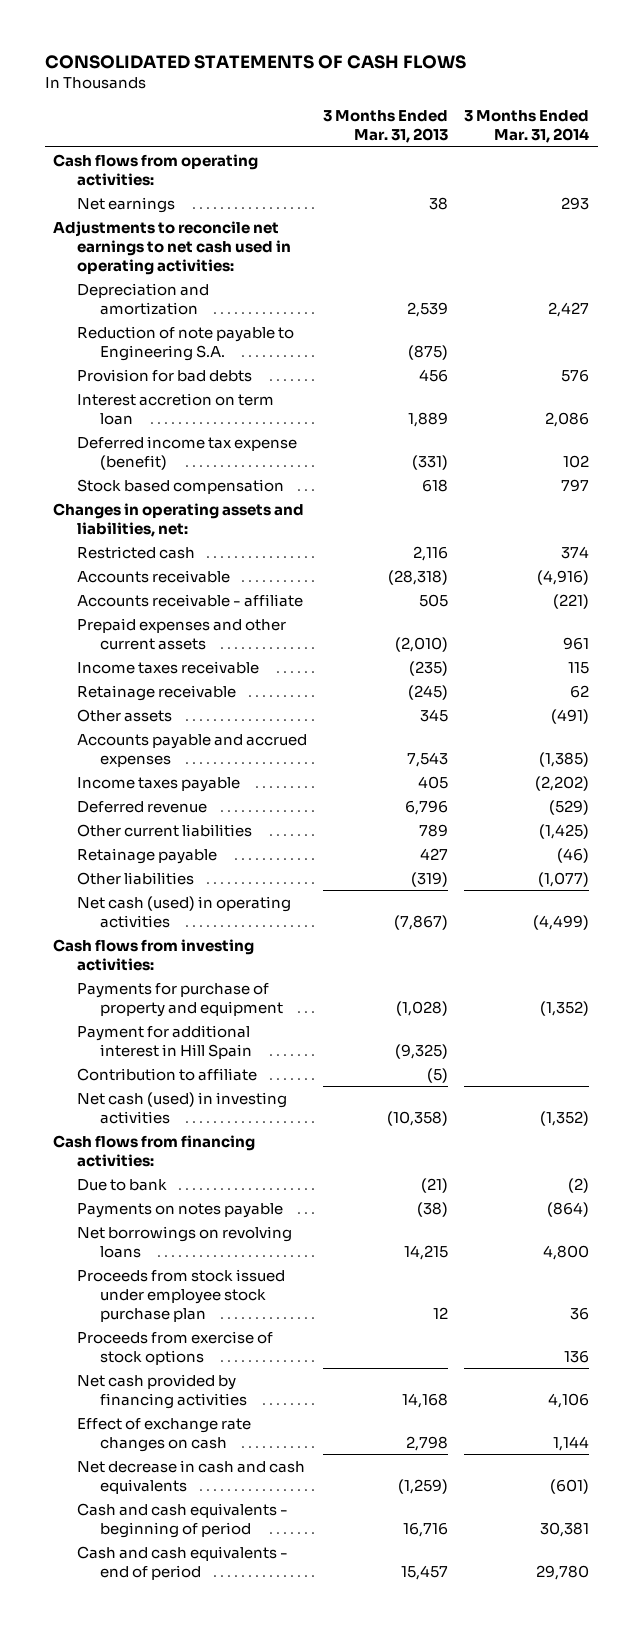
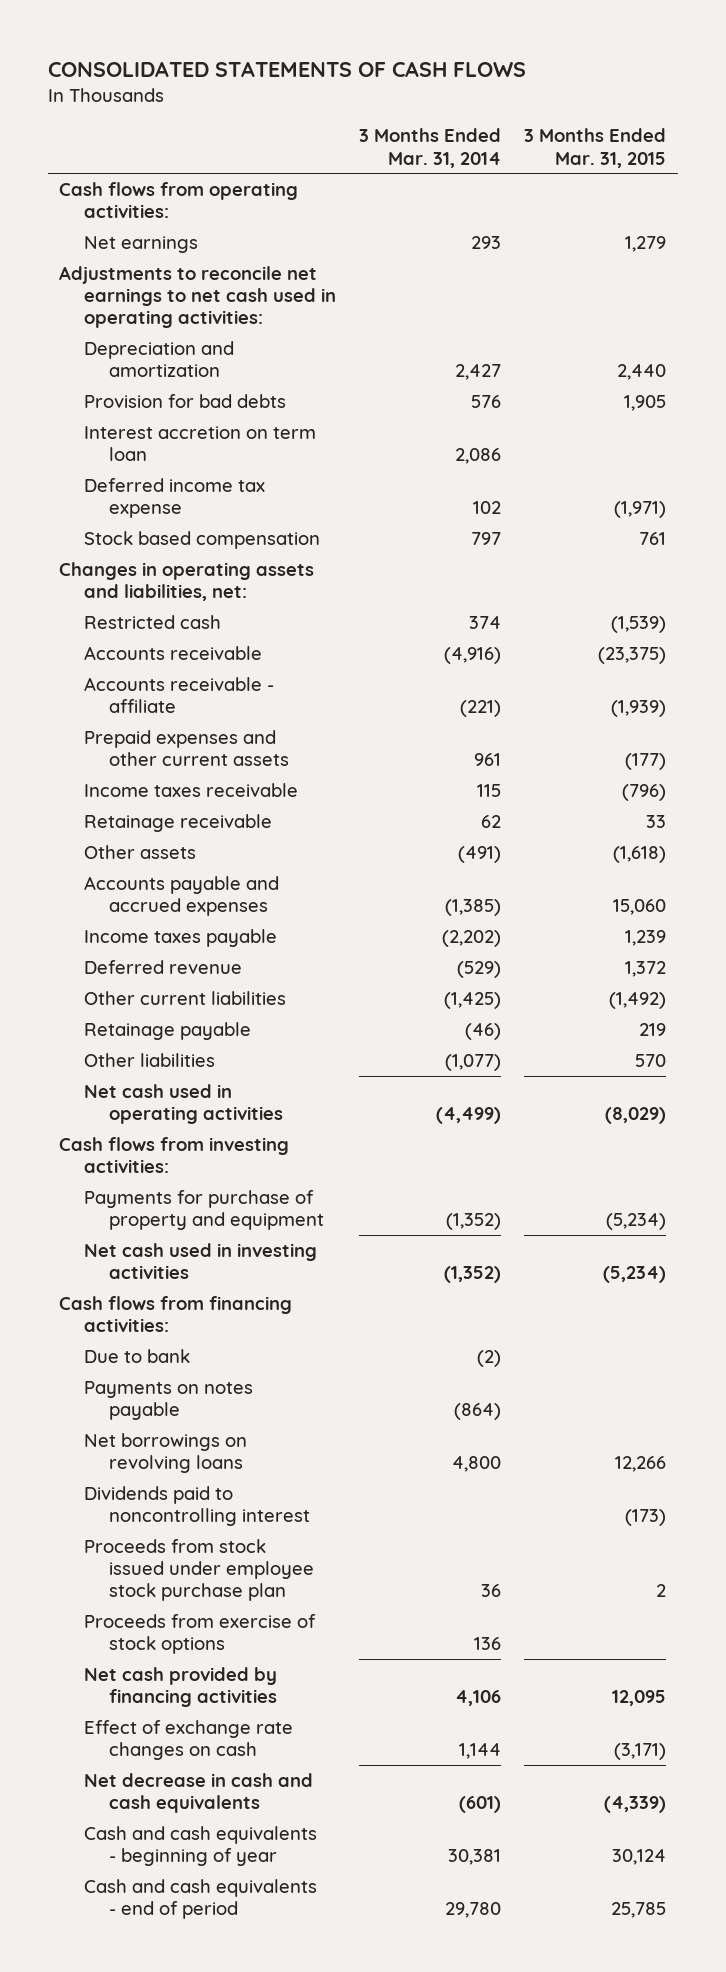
[323,110,449,144] 3 Months Ended Mar. 31, 2013 -> none
none -> [524,128,667,168] 3 Months Ended Mar. 31, 2015
[76,325,294,361] Reduction of note payable to Engineering S.A. -> none
[76,435,297,470] Deferred income tax expense (benefit) -> [84,478,266,519] Deferred income tax expense
[76,895,291,928] Net cash (used) in operating activities -> [84,1084,283,1125] Net cash used in operating activities
[76,1024,253,1059] Payment for additional interest in Hill Spain -> none
[76,1067,257,1081] Contribution to affiliate -> none
[76,1091,287,1124] Net cash (used) in investing activities -> [84,1243,318,1280] Net cash used in investing activities
none -> [84,1486,310,1527] Dividends paid to noncontrolling interest
[76,1502,288,1538] Cash and cash equivalents - beginning of period -> [84,1826,318,1867] Cash and cash equivalents - beginning of year

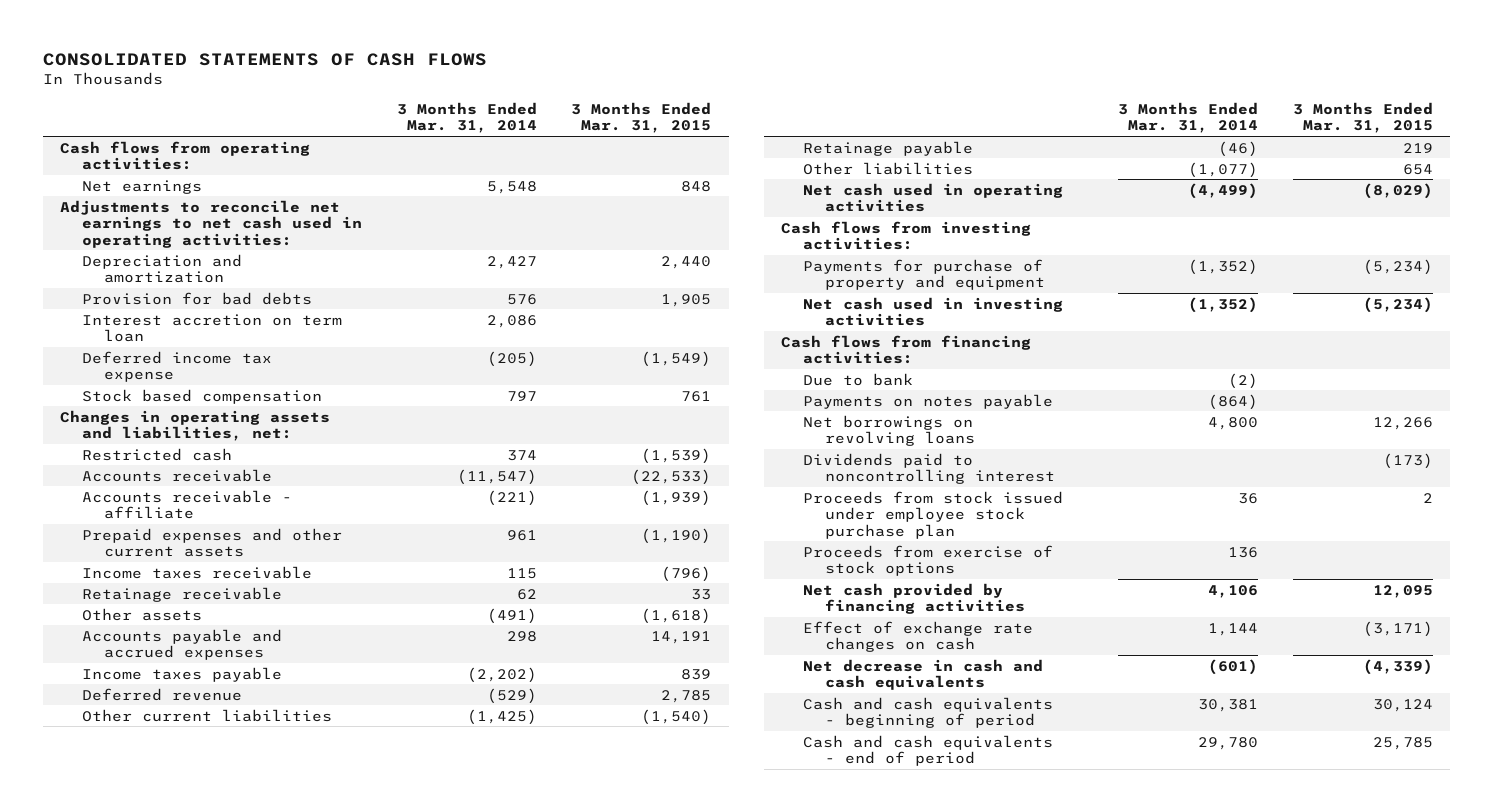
[471,236,502,250] 293 -> [486,180,537,194] 5,548
[625,236,667,253] 1,279 -> [681,180,712,192] 848
[473,501,502,515] 102 -> [486,350,537,367] (205)
[614,501,667,519] (1,971) -> [641,350,712,367] (1,549)
[444,647,502,665] (4,916) -> [456,468,537,485] (11,547)
[598,647,667,665] (23,375) -> [631,468,712,485] (22,533)
[625,753,667,771] (177) -> [641,527,712,544] (1,190)
[445,899,502,917] (1,385) -> [506,630,537,642] 298
[613,899,667,916] 15,060 -> [651,630,712,644] 14,191
[625,930,667,947] 1,239 -> [681,668,712,680] 839
[625,961,667,978] 1,372 -> [661,689,712,703] 2,785
[609,992,667,1010] (1,492) -> [641,708,712,725] (1,540)
[635,1054,667,1068] 570 -> [1402,163,1433,175] 654
[84,1826,318,1867] Cash and cash equivalents - beginning of year -> [803,696,1054,729] Cash and cash equivalents - beginning of period

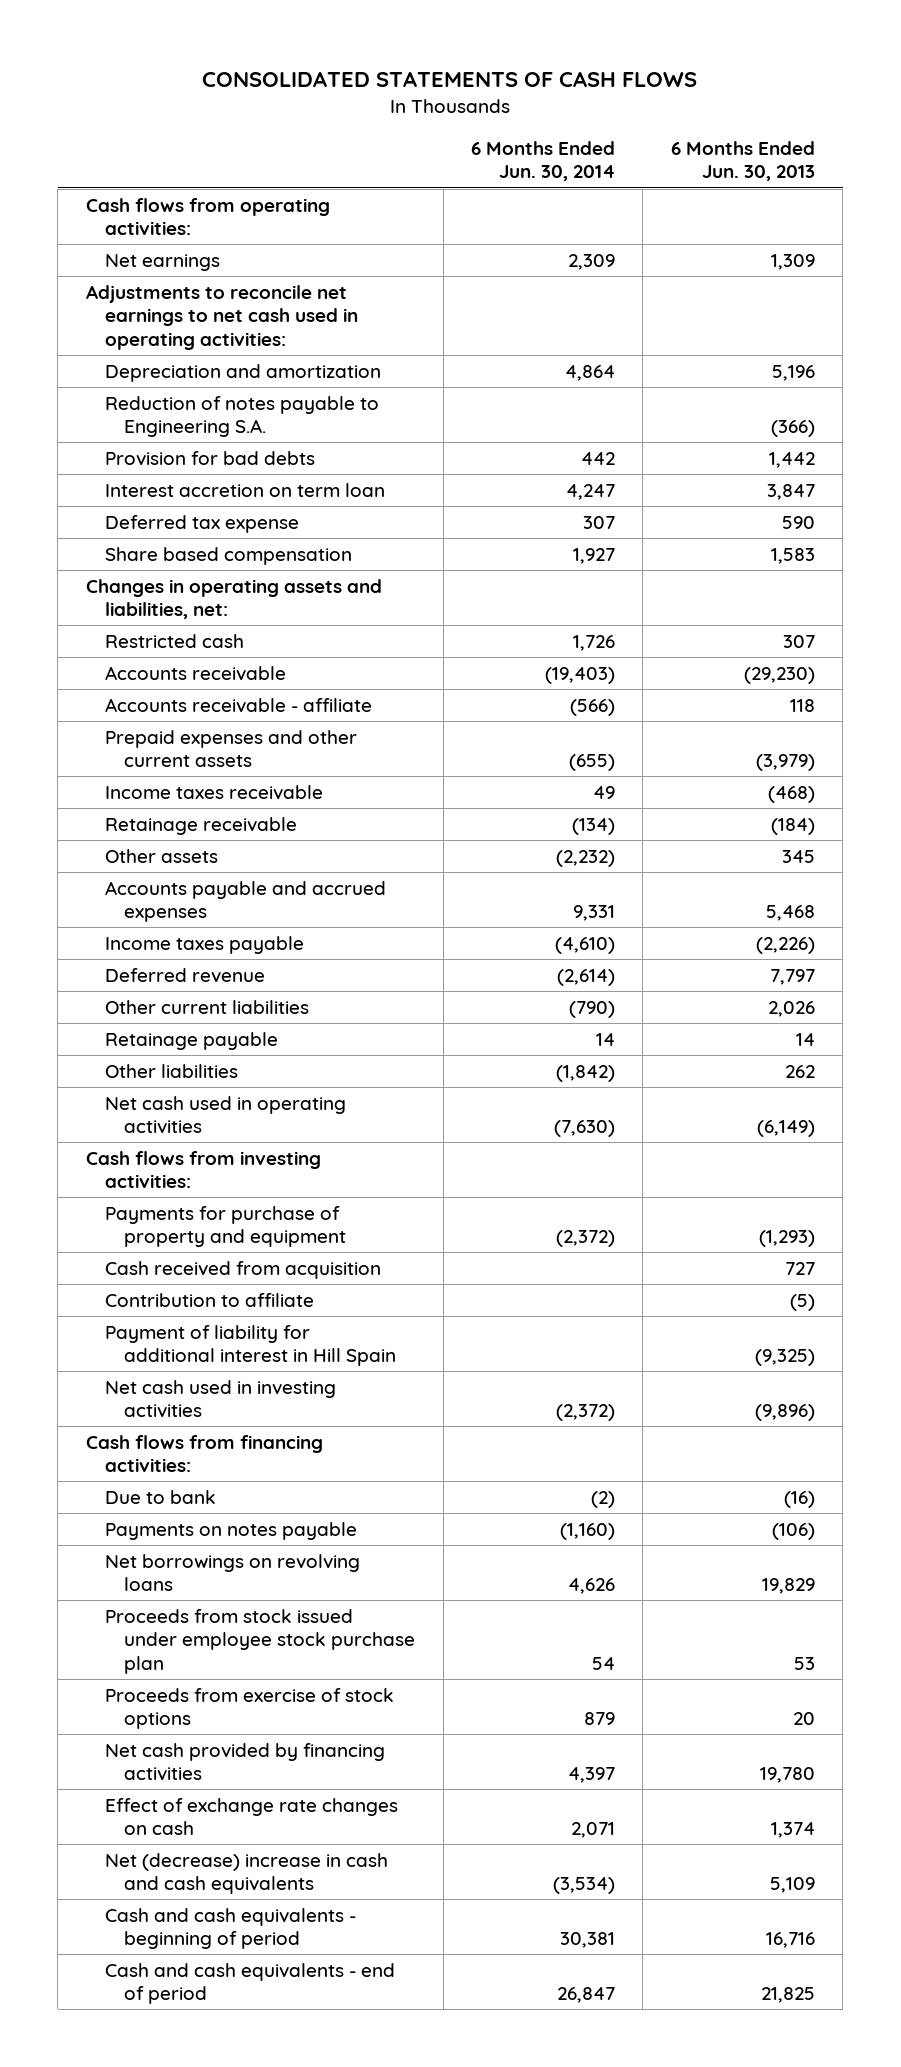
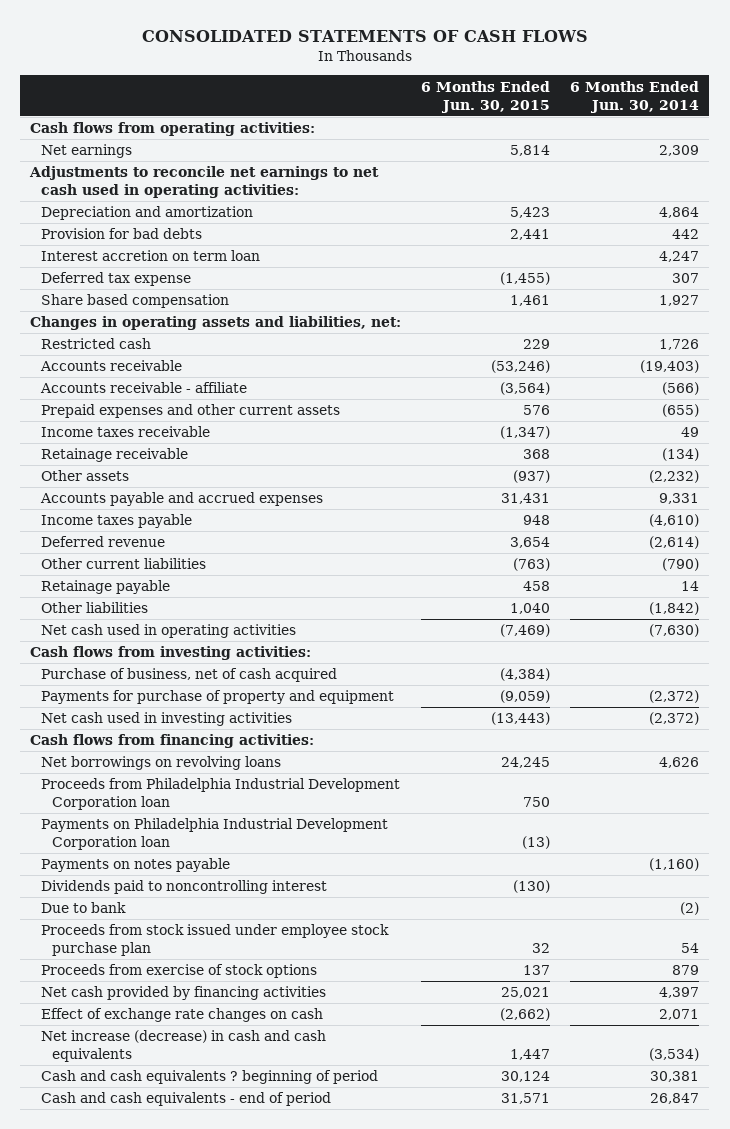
[670,141,815,182] 6 Months Ended Jun. 30, 2013 -> none
none -> [421,80,551,113] 6 Months Ended Jun. 30, 2015
[105,395,380,438] Reduction of notes payable to Engineering S.A. -> none
none -> [41,668,338,683] Purchase of business, net of cash acquired
[105,1260,382,1279] Cash received from acquisition -> none
[105,1292,315,1307] Contribution to affiliate -> none
[105,1324,397,1367] Payment of liability for additional interest in Hill Spain -> none
none -> [41,778,401,811] Proceeds from Philadelphia Industrial Development Corporation loan
none -> [41,818,389,851] Payments on Philadelphia Industrial Development Corporation loan
[105,1521,358,1540] Payments on notes payable -> [41,858,231,873] Payments on notes payable
none -> [41,880,328,895] Dividends paid to noncontrolling interest
[105,1489,217,1504] Due to bank -> [41,902,127,914] Due to bank
[105,1852,389,1895] Net (decrease) increase in cash and cash equivalents -> [41,1030,327,1063] Net increase (decrease) in cash and cash equivalents
[105,1907,357,1950] Cash and cash equivalents - beginning of period -> [41,1070,379,1085] Cash and cash equivalents ? beginning of period

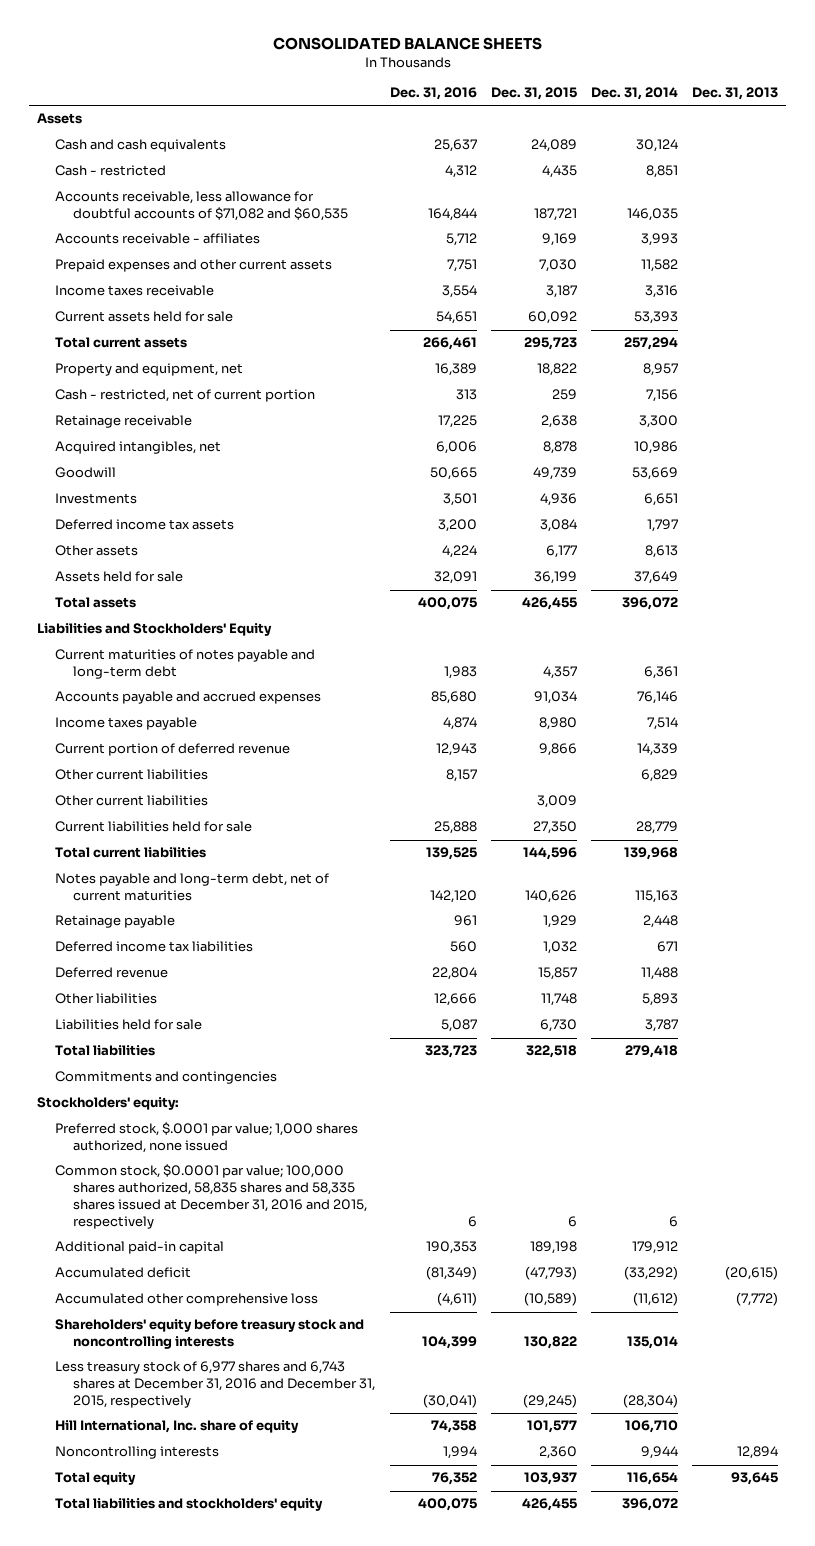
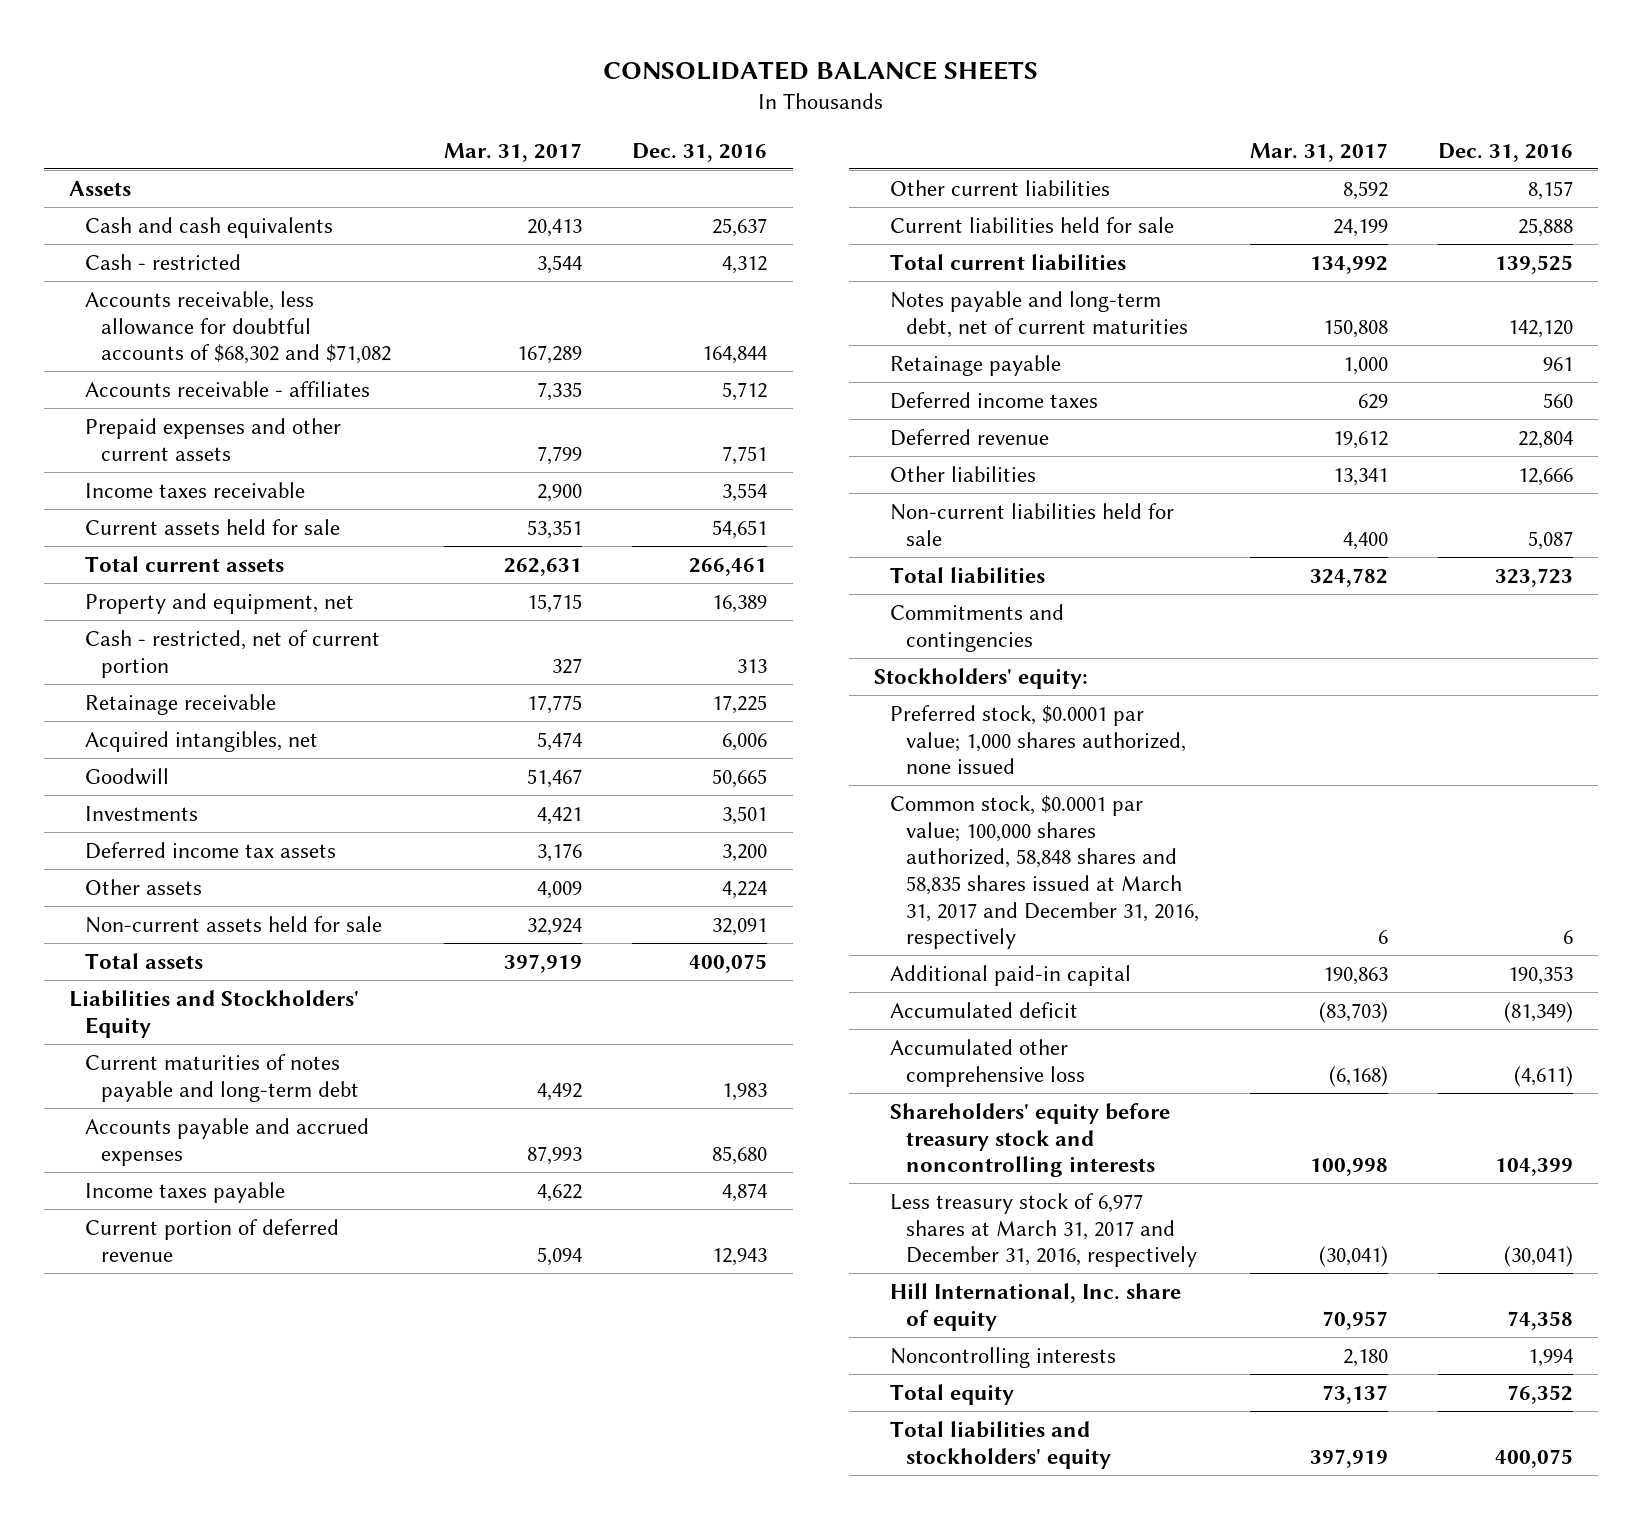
[490,87,577,101] Dec. 31, 2015 -> none
[591,87,679,101] Dec. 31, 2014 -> none
[692,87,779,101] Dec. 31, 2013 -> none
none -> [444,142,583,162] Mar. 31, 2017
[55,191,349,222] Accounts receivable, less allowance for doubtful accounts of $71,082 and $60,535 -> [84,290,391,365] Accounts receivable, less allowance for doubtful accounts of $68,302 and $71,082
[55,571,184,583] Assets held for sale -> [84,915,382,933] Non-current assets held for sale
[55,795,209,807] Other current liabilities -> none
[55,941,254,953] Deferred income tax liabilities -> [890,391,1099,409] Deferred income taxes
[55,1019,203,1031] Liabilities held for sale -> [890,502,1175,546] Non-current liabilities held for sale
[55,1122,359,1154] Preferred stock, $.0001 par value; 1,000 shares authorized, none issued -> [890,704,1187,775] Preferred stock, $0.0001 par value; 1,000 shares authorized, none issued
[55,1164,368,1229] Common stock, $0.0001 par value; 100,000 shares authorized, 58,835 shares and 58,335 shares issued at December 31, 2016 and 2015, respectively -> [890,794,1200,950] Common stock, $0.0001 par value; 100,000 shares authorized, 58,848 shares and 58,835 shares issued at March 31, 2017 and December 31, 2016, respectively
[55,1361,376,1408] Less treasury stock of 6,977 shares and 6,743 shares at December 31, 2016 and December 31, 2015, respectively -> [890,1192,1198,1268] Less treasury stock of 6,977 shares at March 31, 2017 and December 31, 2016, respectively

